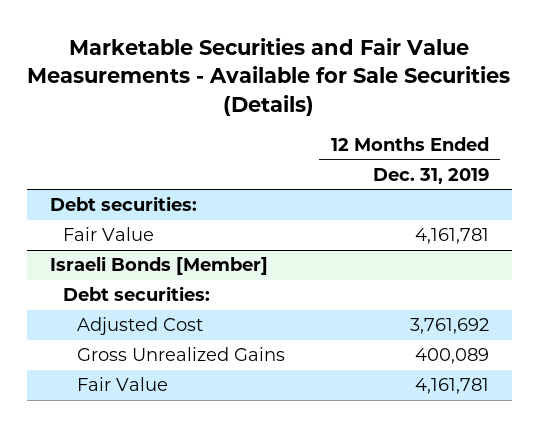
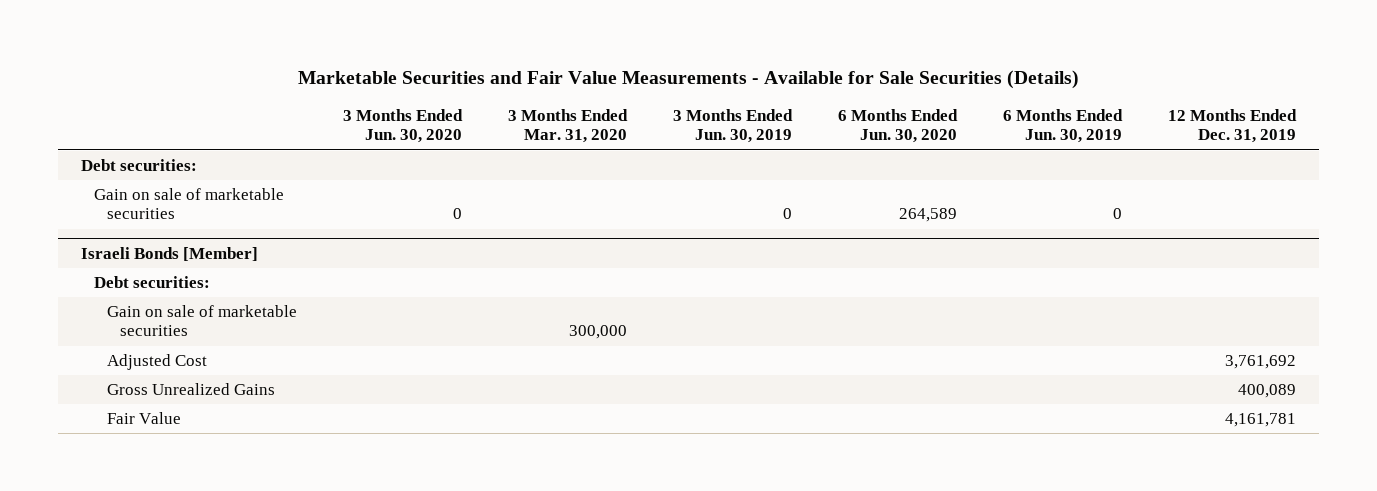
none -> [342,108,463,144] 3 Months Ended Jun. 30, 2020
none -> [507,108,628,144] 3 Months Ended Mar. 31, 2020
none -> [672,108,793,144] 3 Months Ended Jun. 30, 2019
none -> [837,108,958,144] 6 Months Ended Jun. 30, 2020
none -> [1003,108,1124,144] 6 Months Ended Jun. 30, 2019
[63,227,155,242] Fair Value -> none
none -> [93,188,284,220] Gain on sale of marketable securities
none -> [106,305,297,337] Gain on sale of marketable securities

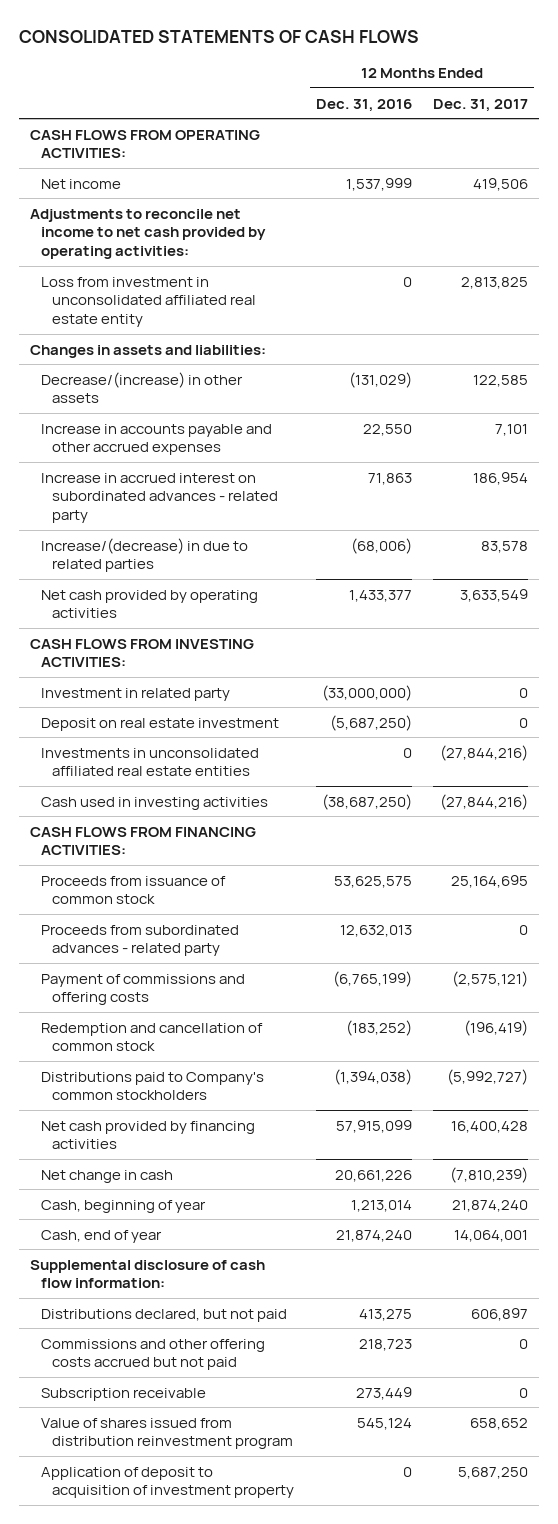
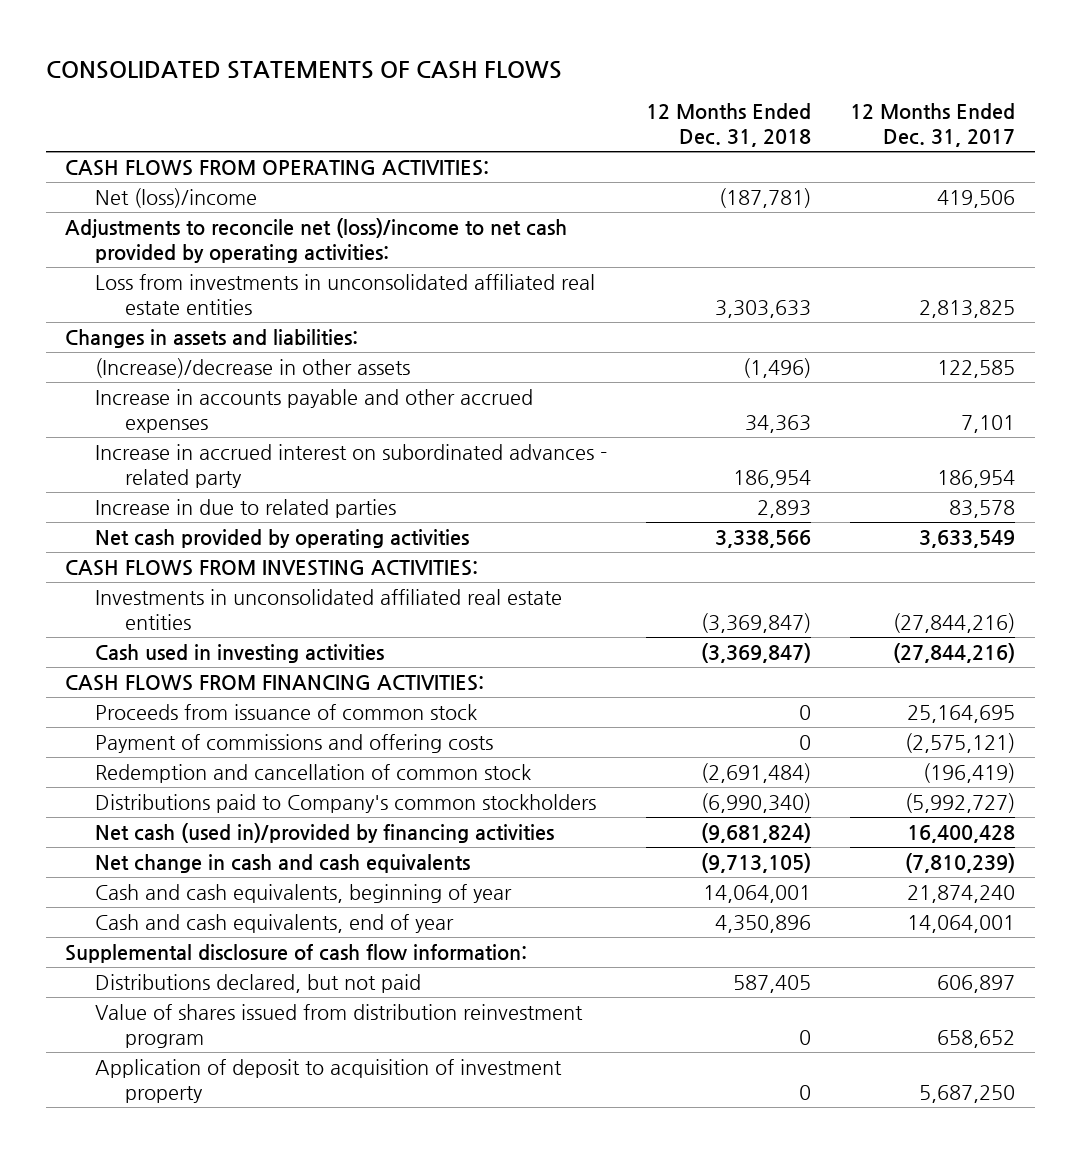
[315,98,412,112] Dec. 31, 2016 -> none
none -> [646,103,812,148] 12 Months Ended Dec. 31, 2018
[40,178,121,189] Net income -> [95,188,258,209] Net (loss)/income
[29,208,266,259] Adjustments to reconcile net income to net cash provided by operating activities: -> [65,218,568,263] Adjustments to reconcile net (loss)/income to net cash provided by operating activities:
[40,276,256,327] Loss from investment in unconsolidated affiliated real estate entity -> [95,274,596,315] Loss from investments in unconsolidated affiliated real estate entities
[40,371,243,404] Decrease/(increase) in other assets -> [95,358,411,379] (Increase)/decrease in other assets
[40,537,248,573] Increase/(decrease) in due to related parties -> [95,499,397,519] Increase in due to related parties
[40,687,230,701] Investment in related party -> none
[40,717,279,731] Deposit on real estate investment -> none
[40,924,239,957] Proceeds from subordinated advances - related party -> none
[40,1120,255,1150] Net cash provided by financing activities -> [95,823,555,844] Net cash (used in)/provided by financing activities
[40,1169,173,1183] Net change in cash -> [95,854,471,874] Net change in cash and cash equivalents
[40,1199,206,1213] Cash, beginning of year -> [95,884,513,904] Cash and cash equivalents, beginning of year
[40,1229,162,1243] Cash, end of year -> [95,914,455,934] Cash and cash equivalents, end of year
[40,1338,265,1371] Commissions and other offering costs accrued but not paid -> none
[40,1387,206,1401] Subscription receivable -> none

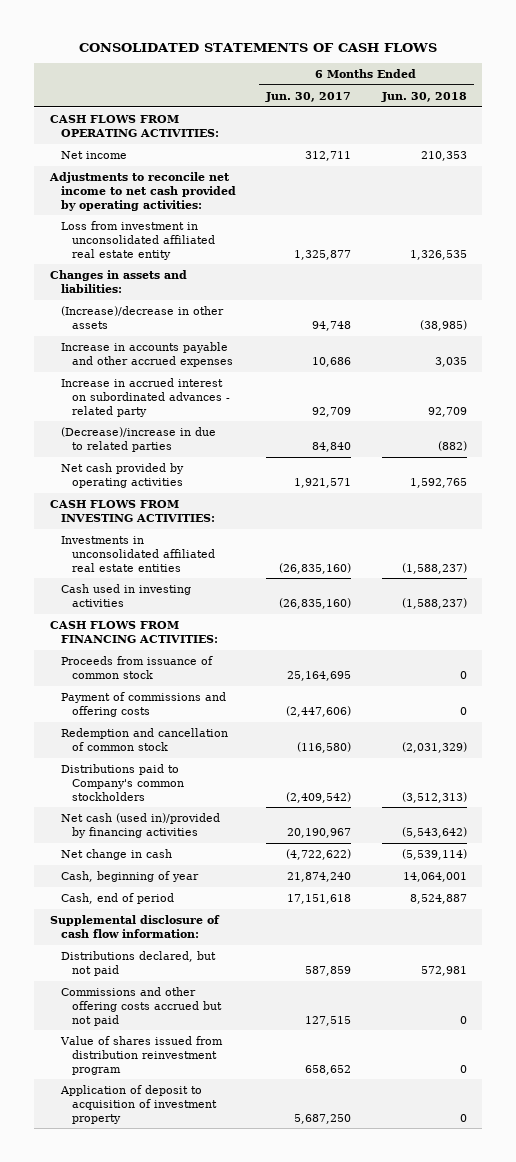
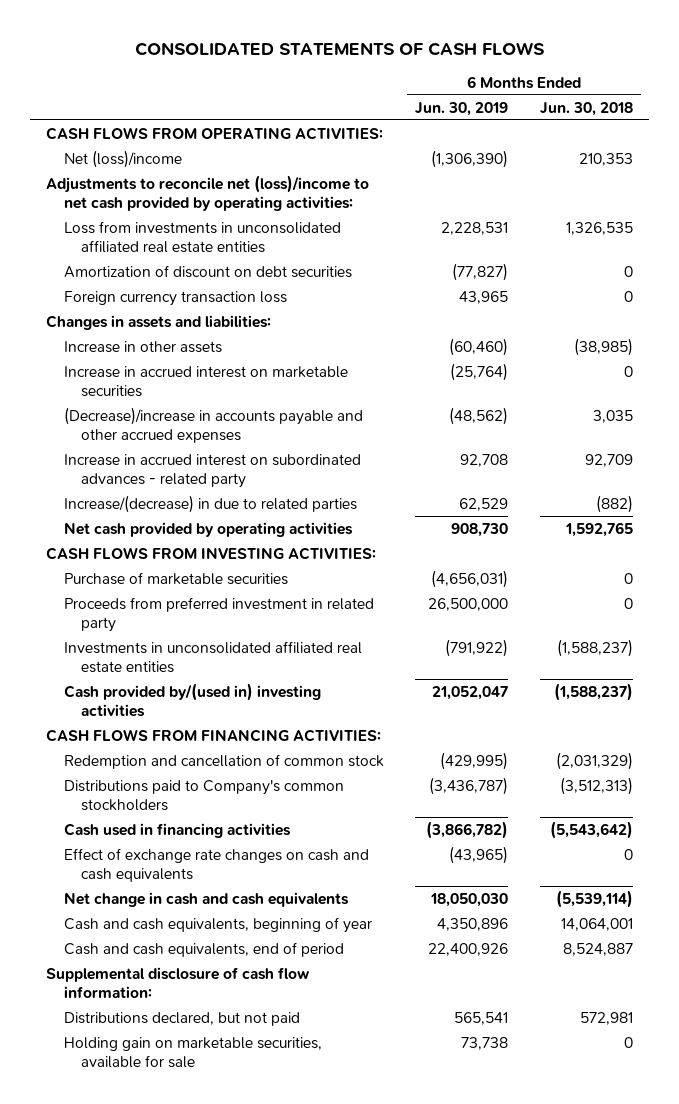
[265,91,352,102] Jun. 30, 2017 -> none
none -> [415,101,509,116] Jun. 30, 2019
[60,151,127,160] Net income -> [63,149,182,168] Net (loss)/income
[48,172,236,211] Adjustments to reconcile net income to net cash provided by operating activities: -> [46,174,370,212] Adjustments to reconcile net (loss)/income to net cash provided by operating activities:
[60,221,216,260] Loss from investment in unconsolidated affiliated real estate entity -> [63,220,341,254] Loss from investments in unconsolidated affiliated real estate entities
none -> [63,264,352,278] Amortization of discount on debt securities
none -> [63,290,287,306] Foreign currency transaction loss
[60,306,224,329] (Increase)/decrease in other assets -> [63,340,222,353] Increase in other assets
none -> [63,365,348,398] Increase in accrued interest on marketable securities
[60,342,234,367] Increase in accounts payable and other accrued expenses -> [63,406,363,444] (Decrease)/increase in accounts payable and other accrued expenses
[60,427,216,452] (Decrease)/increase in due to related parties -> [63,494,357,513] Increase/(decrease) in due to related parties
none -> [63,571,288,585] Purchase of marketable securities
none -> [63,596,374,633] Proceeds from preferred investment in related party
[60,584,191,607] Cash used in investing activities -> [63,682,321,718] Cash provided by/(used in) investing activities
[60,656,213,679] Proceeds from issuance of common stock -> none
[60,692,226,717] Payment of commissions and offering costs -> none
[60,813,220,838] Net cash (used in)/provided by financing activities -> [63,822,291,838] Cash used in financing activities
none -> [63,847,369,883] Effect of exchange rate changes on cash and cash equivalents
[60,849,172,861] Net change in cash -> [63,891,349,907] Net change in cash and cash equivalents
[60,871,199,883] Cash, beginning of year -> [63,916,372,933] Cash and cash equivalents, beginning of year
[60,893,174,905] Cash, end of period -> [63,941,344,957] Cash and cash equivalents, end of period
[60,987,223,1026] Commissions and other offering costs accrued but not paid -> none
[59,1036,223,1075] Value of shares issued from distribution reinvestment program -> none
[59,1085,218,1124] Application of deposit to acquisition of investment property -> none
none -> [63,1036,322,1069] Holding gain on marketable securities, available for sale

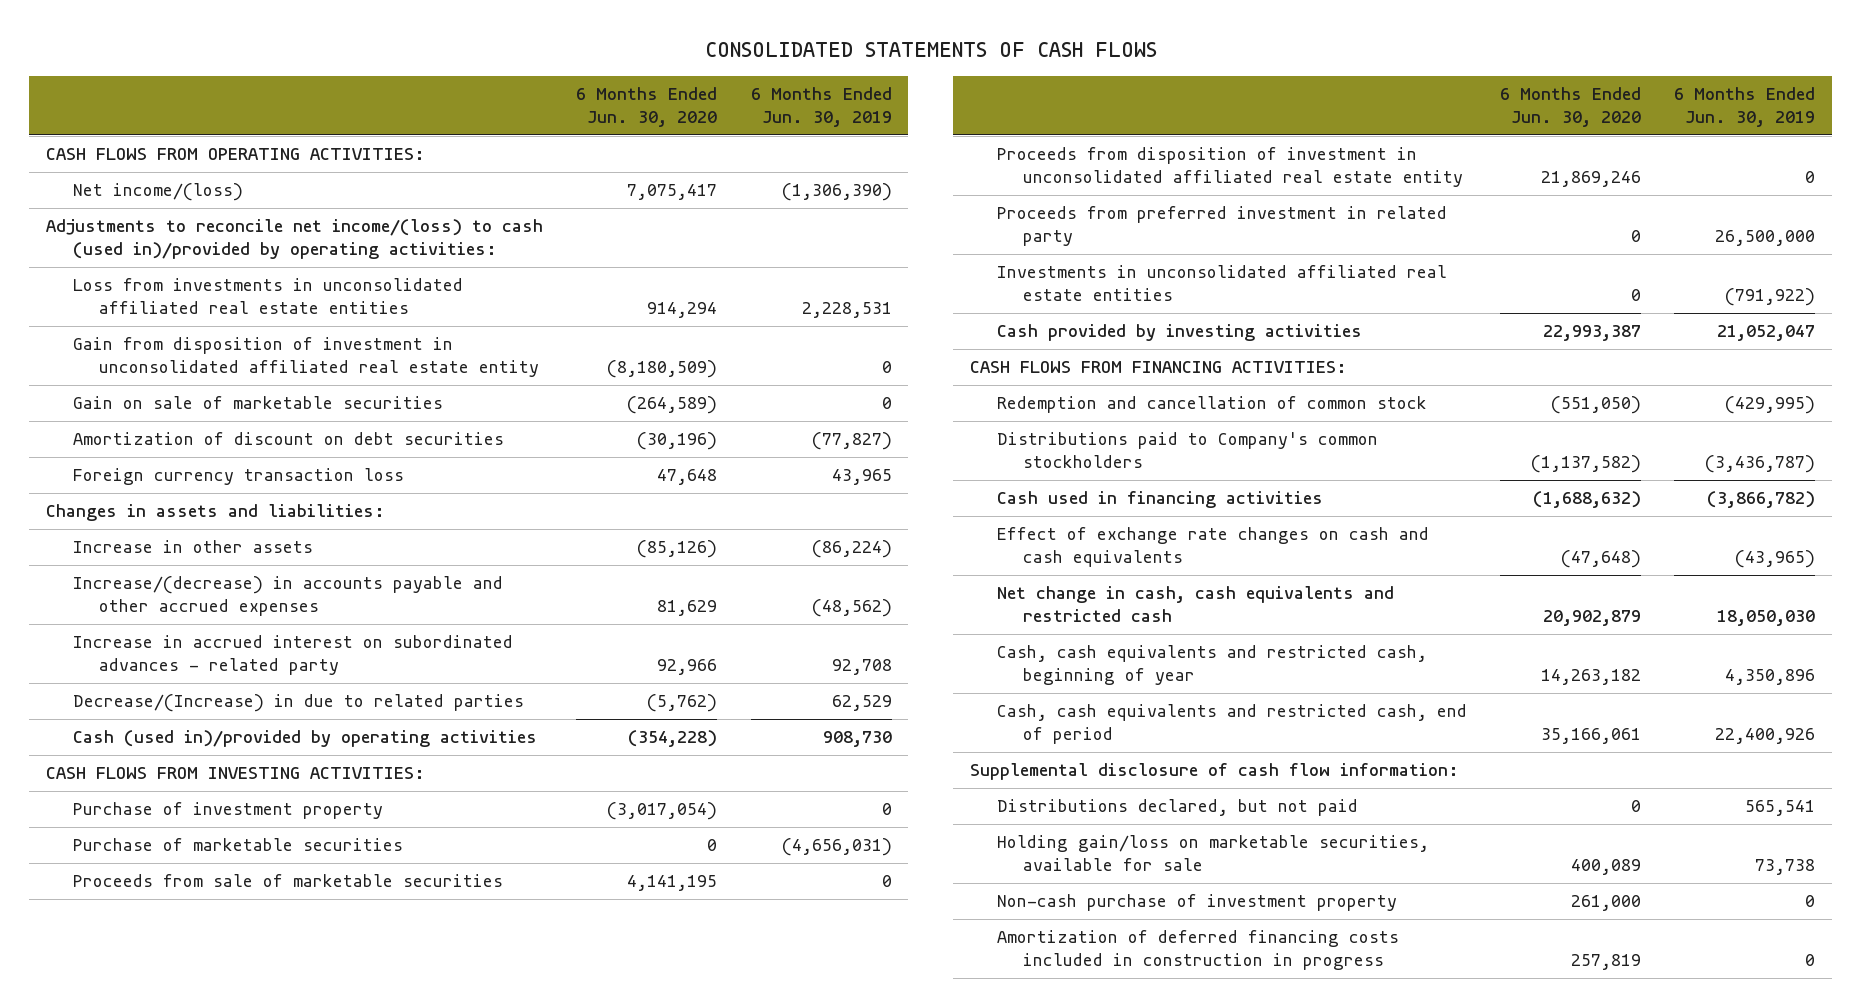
[540,101,634,116] Jun. 30, 2018 -> none
none -> [576,86,718,127] 6 Months Ended Jun. 30, 2020
[63,149,182,168] Net (loss)/income -> [72,183,243,202] Net income/(loss)
[46,174,370,212] Adjustments to reconcile net (loss)/income to net cash provided by operating activities: -> [46,219,544,260] Adjustments to reconcile net income/(loss) to cash (used in)/provided by operating activities:
none -> [72,337,540,378] Gain from disposition of investment in unconsolidated affiliated real estate entity
none -> [72,396,443,410] Gain on sale of marketable securities
[63,365,348,398] Increase in accrued interest on marketable securities -> none
[449,337,509,356] (60,460) -> [811,540,892,559] (86,224)
[63,406,363,444] (Decrease)/increase in accounts payable and other accrued expenses -> [72,576,503,617] Increase/(decrease) in accounts payable and other accrued expenses
[63,494,357,513] Increase/(decrease) in due to related parties -> [72,694,524,713] Decrease/(Increase) in due to related parties
[63,521,353,537] Net cash provided by operating activities -> [72,730,537,748] Cash (used in)/provided by operating activities
none -> [72,802,383,820] Purchase of investment property
none -> [72,874,503,888] Proceeds from sale of marketable securities
none -> [996,147,1464,188] Proceeds from disposition of investment in unconsolidated affiliated real estate entity
[63,682,321,718] Cash provided by/(used in) investing activities -> [996,324,1362,342] Cash provided by investing activities
[63,891,349,907] Net change in cash and cash equivalents -> [996,586,1394,623] Net change in cash, cash equivalents and restricted cash
[63,916,372,933] Cash and cash equivalents, beginning of year -> [996,645,1427,686] Cash, cash equivalents and restricted cash, beginning of year
[63,941,344,957] Cash and cash equivalents, end of period -> [996,704,1467,745] Cash, cash equivalents and restricted cash, end of period
[63,1036,322,1069] Holding gain on marketable securities, available for sale -> [996,835,1429,872] Holding gain/loss on marketable securities, available for sale
none -> [996,894,1397,912] Non-cash purchase of investment property
none -> [996,930,1399,971] Amortization of deferred financing costs included in construction in progress

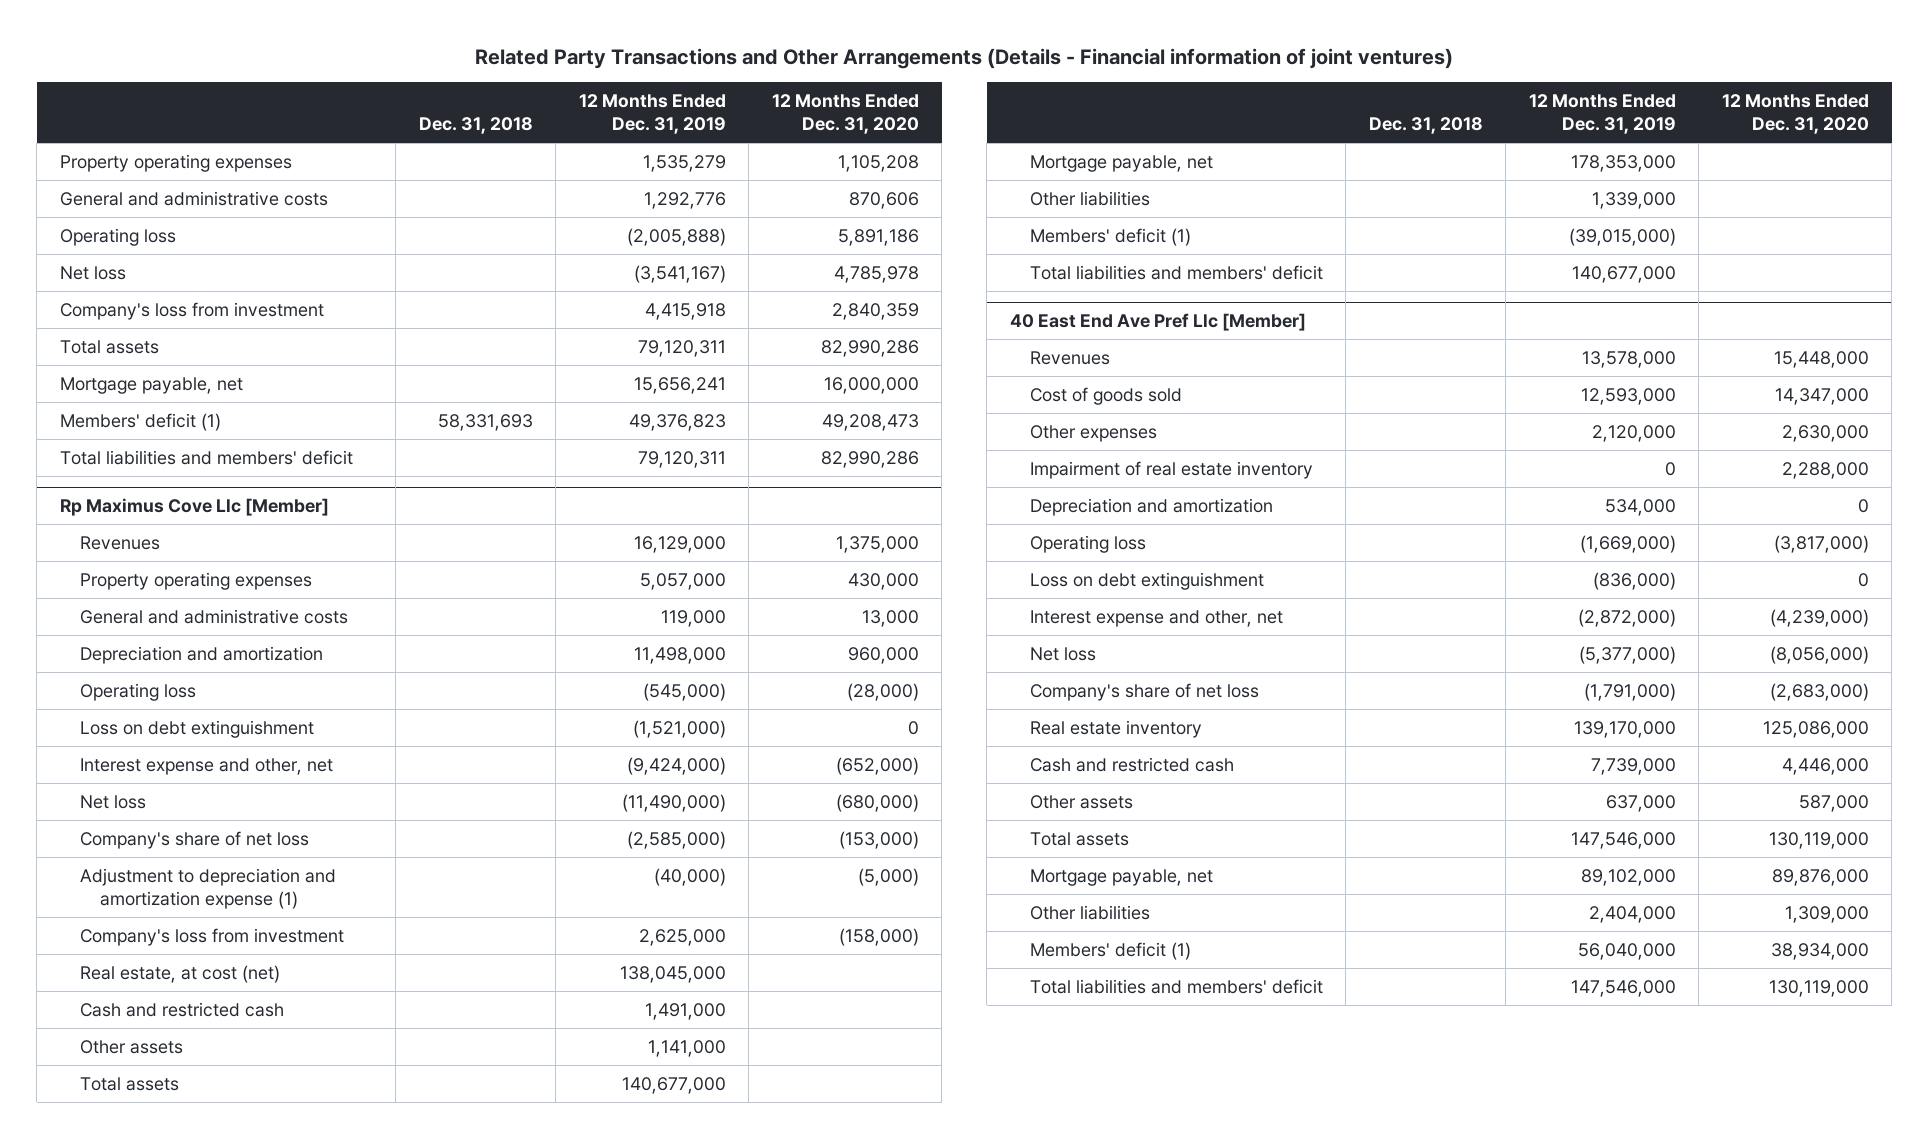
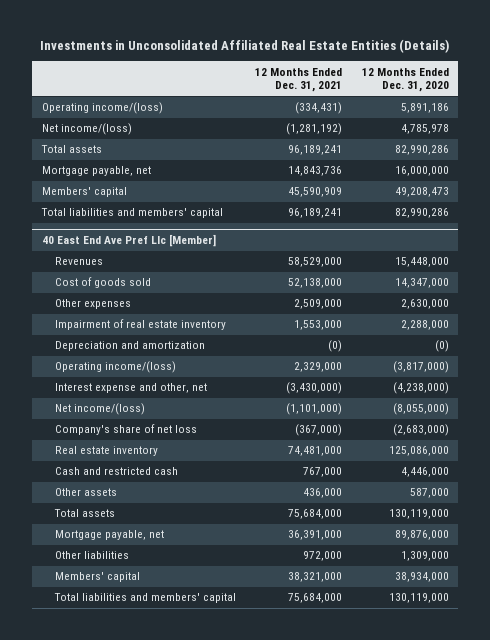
[475,48,1454,70] Related Party Transactions and Other Arrangements (Details - Financial information of joint ventures) -> [40,38,450,53] Investments in Unconsolidated Affiliated Real Estate Entities (Details)
[418,117,533,135] Dec. 31, 2018 -> none
[578,94,726,135] 12 Months Ended Dec. 31, 2019 -> none
none -> [255,67,343,93] 12 Months Ended Dec. 31, 2021
[59,153,292,172] Property operating expenses -> none
[59,190,328,206] General and administrative costs -> none
[59,301,324,320] Company's loss from investment -> none
[59,227,176,246] Operating loss -> [41,102,163,115] Operating income/(loss)
[59,265,126,280] Net loss -> [41,123,132,136] Net income/(loss)
[59,498,329,517] Rp Maximus Cove Llc [Member] -> none
[79,535,160,550] Revenues -> none
[79,571,312,590] Property operating expenses -> none
[79,608,348,624] General and administrative costs -> none
[79,645,323,664] Depreciation and amortization -> none
[79,682,196,701] Operating loss -> none
[79,719,314,738] Loss on debt extinguishment -> none
[79,757,333,775] Interest expense and other, net -> none
[79,794,146,809] Net loss -> none
[79,830,309,849] Company's share of net loss -> none
[79,867,336,909] Adjustment to depreciation and amortization expense (1) -> none
[79,927,344,946] Company's loss from investment -> none
[79,964,280,983] Real estate, at cost (net) -> none
[79,1001,284,1017] Cash and restricted cash -> none
[79,1039,183,1054] Other assets -> none
[79,1076,179,1091] Total assets -> none
[1029,154,1213,172] Mortgage payable, net -> none
[1029,190,1150,206] Other liabilities -> none
[1029,227,1191,246] Members' deficit (1) -> none
[1029,264,1323,280] Total liabilities and members' deficit -> none
[59,412,221,431] Members' deficit (1) -> [41,187,127,198] Members' capital
[59,449,353,465] Total liabilities and members' deficit -> [40,208,223,219] Total liabilities and members' capital
[1029,571,1264,590] Loss on debt extinguishment -> none
[1857,498,1869,513] 0 -> [434,340,449,353] (0)
[1029,534,1146,553] Operating loss -> [55,361,177,374] Operating income/(loss)
[1769,608,1869,627] (4,239,000) -> [392,382,449,395] (4,238,000)
[1029,646,1096,661] Net loss -> [55,403,146,416] Net income/(loss)
[1769,645,1869,664] (8,056,000) -> [392,403,449,416] (8,055,000)
[1029,941,1191,960] Members' deficit (1) -> [55,572,141,583] Members' capital
[1029,978,1323,994] Total liabilities and members' deficit -> [54,593,237,604] Total liabilities and members' capital

